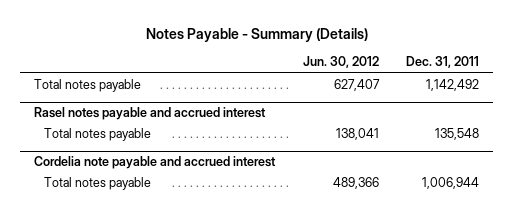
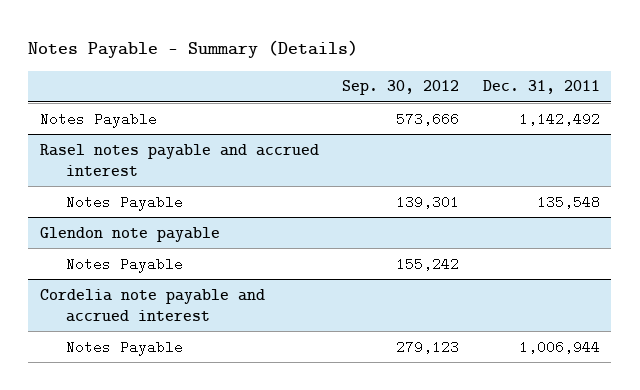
[302,56,379,69] Jun. 30, 2012 -> none
none -> [342,80,460,96] Sep. 30, 2012
[33,78,141,92] Total notes payable -> [39,111,157,128] Notes Payable
[43,127,151,141] Total notes payable -> [65,194,183,211] Notes Payable
none -> [39,226,220,242] Glendon note payable
none -> [65,256,183,273] Notes Payable
[43,176,151,190] Total notes payable -> [65,339,183,356] Notes Payable

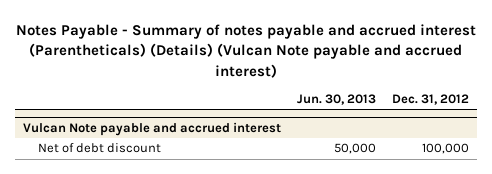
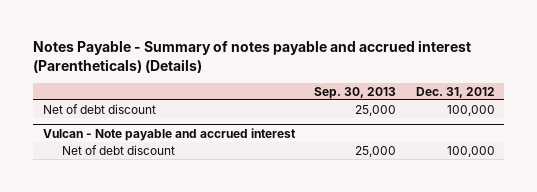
[16,24,477,78] Notes Payable - Summary of notes payable and accrued interest (Parentheticals) (Details) (Vulcan Note payable and accrued interest) -> [33,39,472,73] Notes Payable - Summary of notes payable and accrued interest (Parentheticals) (Details)
[297,94,377,106] Jun. 30, 2013 -> none
none -> [314,86,397,99] Sep. 30, 2013
[23,122,282,137] Vulcan Note payable and accrued interest -> none
none -> [42,127,296,141] Vulcan - Note payable and accrued interest
none -> [61,144,175,155] Net of debt discount

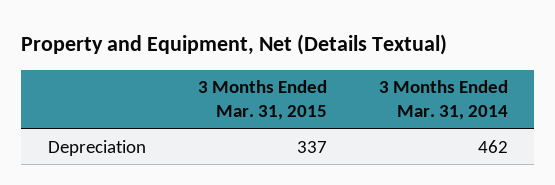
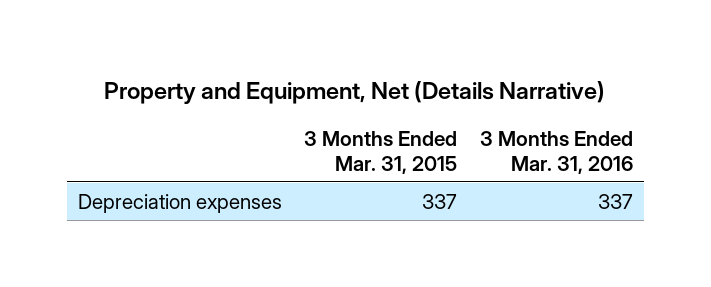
[21,33,448,55] Property and Equipment, Net (Details Textual) -> [104,81,606,105] Property and Equipment, Net (Details Narrative)
[378,80,508,120] 3 Months Ended Mar. 31, 2014 -> none
none -> [479,130,633,174] 3 Months Ended Mar. 31, 2016
[47,139,146,156] Depreciation -> [78,194,283,214] Depreciation expenses

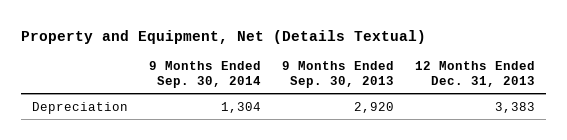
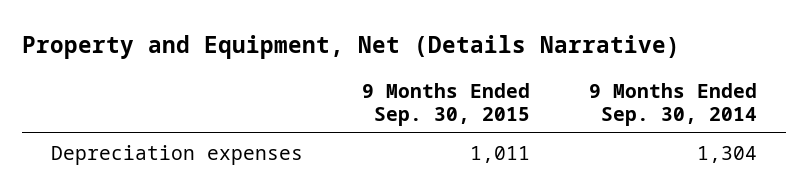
[21,29,427,44] Property and Equipment, Net (Details Textual) -> [22,34,681,59] Property and Equipment, Net (Details Narrative)
[282,60,395,88] 9 Months Ended Sep. 30, 2013 -> none
[415,60,536,87] 12 Months Ended Dec. 31, 2013 -> none
none -> [362,82,531,127] 9 Months Ended Sep. 30, 2015
[31,101,128,114] Depreciation -> [51,144,304,165] Depreciation expenses

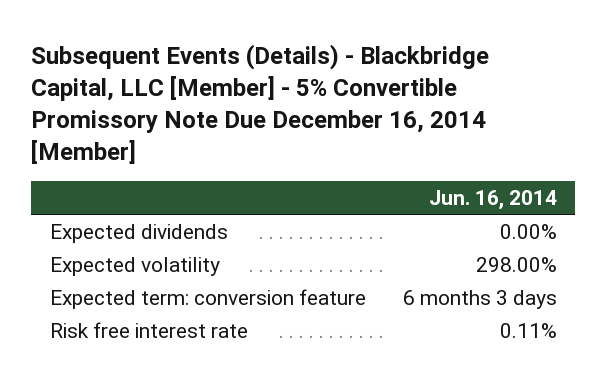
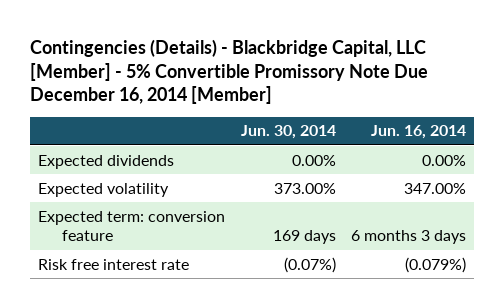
[31,43,490,165] Subsequent Events (Details) - Blackbridge Capital, LLC [Member] - 5% Convertible Promissory Note Due December 16, 2014 [Member] -> [29,38,428,105] Contingencies (Details) - Blackbridge Capital, LLC [Member] - 5% Convertible Promissory Note Due December 16, 2014 [Member]
none -> [240,125,336,140] Jun. 30, 2014
[475,256,557,272] 298.00% -> [404,182,467,194] 347.00%
[499,322,557,338] 0.11% -> [405,256,467,273] (0.079%)

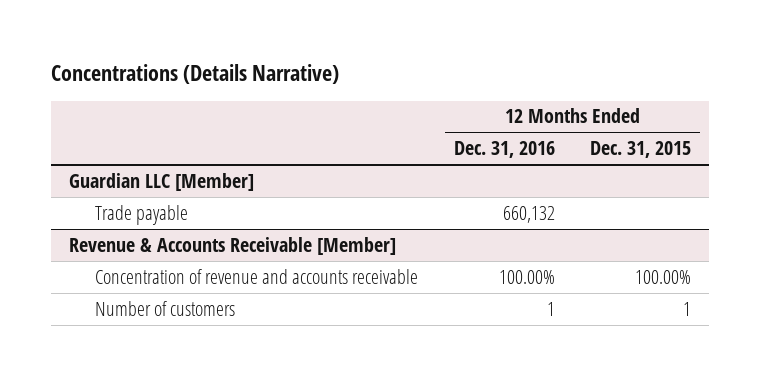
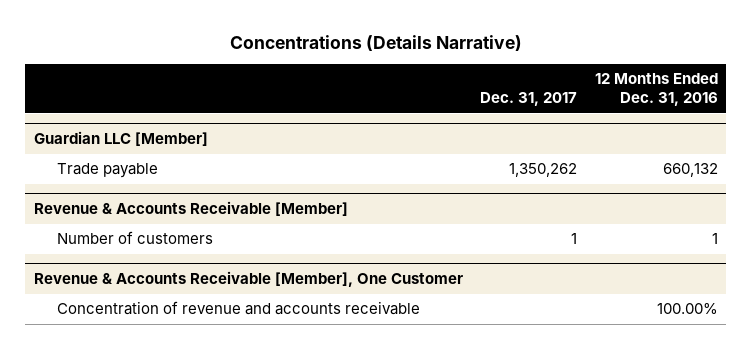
[590,141,692,159] Dec. 31, 2015 -> none
none -> [480,92,578,107] Dec. 31, 2017
[95,268,419,284] Concentration of revenue and accounts receivable -> none
none -> [33,271,463,288] Revenue & Accounts Receivable [Member], One Customer
none -> [56,301,420,316] Concentration of revenue and accounts receivable

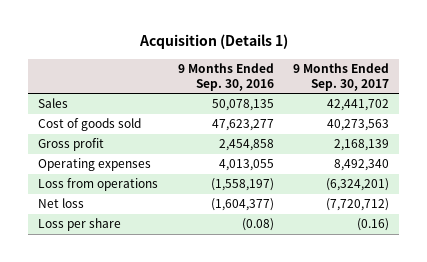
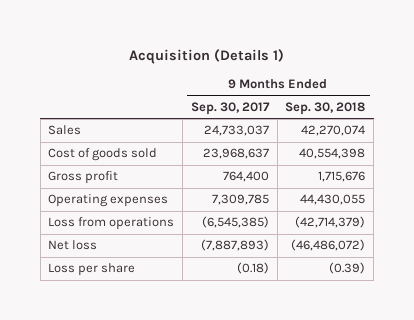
[177,62,274,91] 9 Months Ended Sep. 30, 2016 -> none
none -> [285,101,366,115] Sep. 30, 2018
[327,99,390,112] 42,441,702 -> [203,125,269,137] 24,733,037
[327,119,390,132] 40,273,563 -> [202,148,269,160] 23,968,637
[334,139,390,152] 2,168,139 -> [222,171,269,183] 764,400
[334,159,390,172] 8,492,340 -> [211,194,269,206] 7,309,785
[326,178,390,192] (6,324,201) -> [201,216,269,229] (6,545,385)
[326,198,390,212] (7,720,712) -> [200,239,269,252] (7,887,893)
[357,218,390,232] (0.16) -> [236,262,269,275] (0.18)

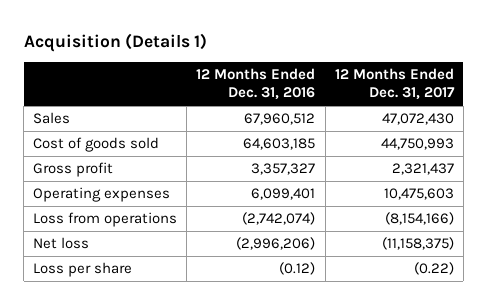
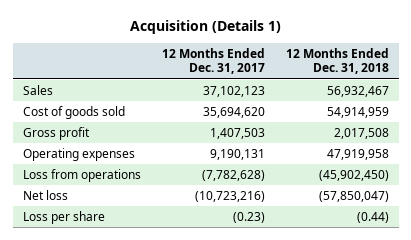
[196,68,316,101] 12 Months Ended Dec. 31, 2016 -> none
none -> [285,48,389,75] 12 Months Ended Dec. 31, 2018
[381,113,454,126] 47,072,430 -> [202,85,265,97] 37,102,123
[380,138,454,151] 44,750,993 -> [202,106,265,118] 35,694,620
[391,163,454,176] 2,321,437 -> [209,127,265,139] 1,407,503
[383,188,454,201] 10,475,603 -> [209,148,265,160] 9,190,131
[384,212,454,226] (8,154,166) -> [201,169,265,181] (7,782,628)
[381,237,454,251] (11,158,375) -> [194,190,265,202] (10,723,216)
[413,262,454,276] (0.22) -> [232,211,265,223] (0.23)

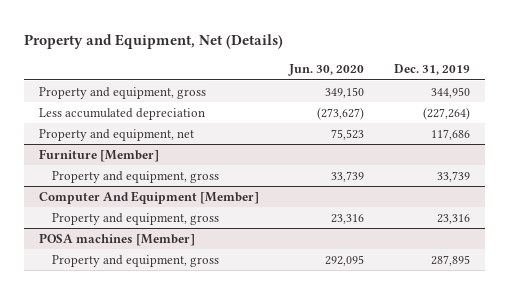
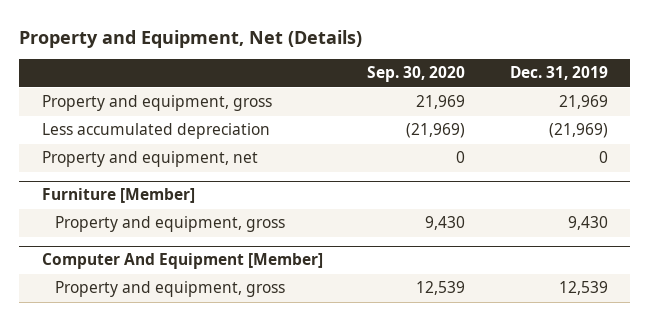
[288,64,365,77] Jun. 30, 2020 -> none
none -> [367,66,466,83] Sep. 30, 2020
[431,87,471,99] 344,950 -> [558,95,608,110] 21,969
[423,107,471,121] (227,264) -> [548,123,608,139] (21,969)
[431,129,471,141] 117,686 -> [598,151,608,164] 0
[437,171,471,183] 33,739 -> [567,216,608,231] 9,430
[39,233,196,247] POSA machines [Member] -> none
[52,255,220,268] Property and equipment, gross -> none
[437,214,471,225] 23,316 -> [558,281,608,296] 12,539

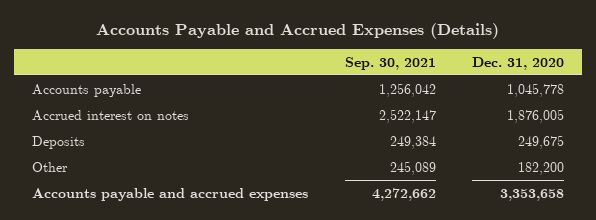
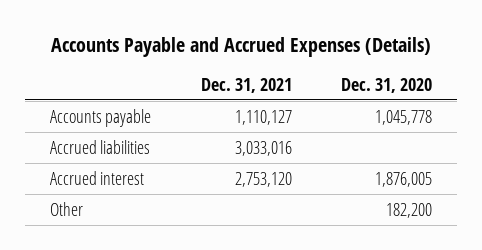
[344,56,436,70] Sep. 30, 2021 -> none
none -> [200,77,292,93] Dec. 31, 2021
[32,135,86,149] Deposits -> none
none -> [49,139,150,154] Accrued liabilities
[32,109,190,121] Accrued interest on notes -> [49,170,144,185] Accrued interest
[32,187,309,201] Accounts payable and accrued expenses -> none

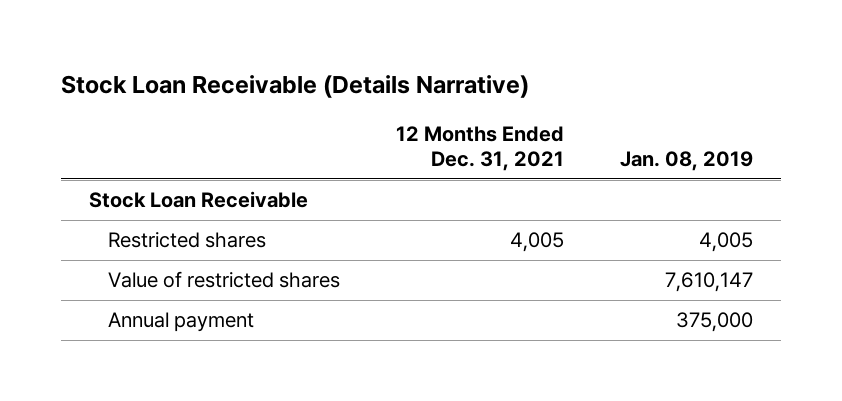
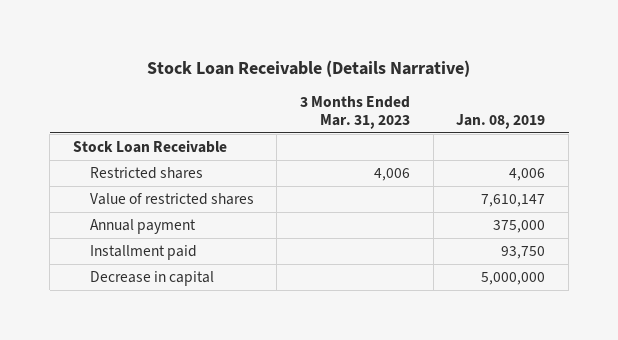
[395,125,564,172] 12 Months Ended Dec. 31, 2021 -> none
none -> [300,96,411,130] 3 Months Ended Mar. 31, 2023
[699,232,754,253] 4,005 -> [509,167,546,181] 4,006
none -> [89,244,197,260] Installment paid
none -> [89,270,214,286] Decrease in capital

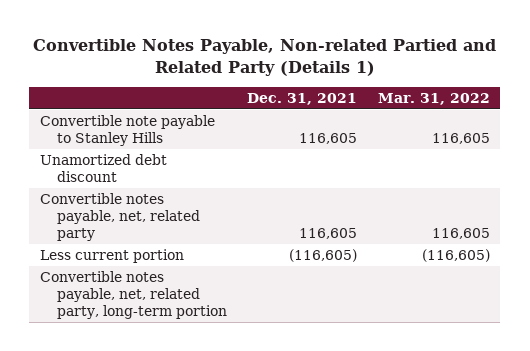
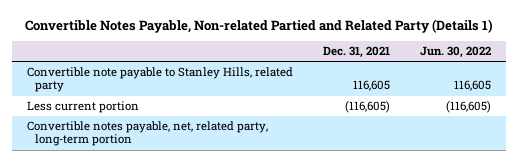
[377,93,490,106] Mar. 31, 2022 -> none
none -> [420,46,492,59] Jun. 30, 2022
[39,154,167,183] Unamortized debt discount -> none
[39,193,200,242] Convertible notes payable, net, related party -> none
[39,115,215,147] Convertible note payable to Stanley Hills -> [27,67,294,93] Convertible note payable to Stanley Hills, related party

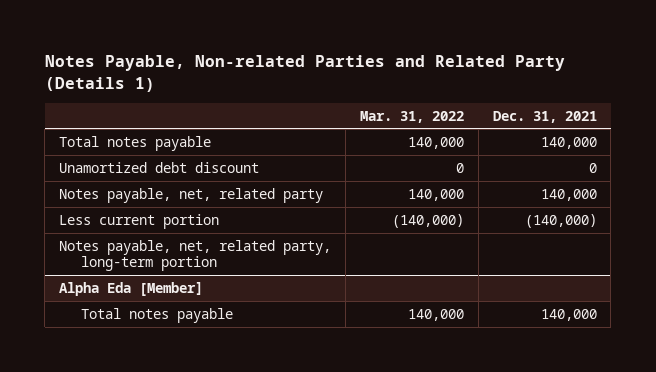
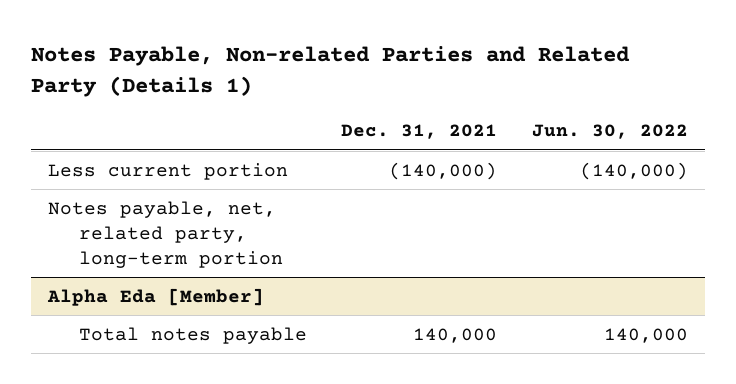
[359,110,464,123] Mar. 31, 2022 -> none
none -> [532,124,689,140] Jun. 30, 2022
[59,135,212,151] Total notes payable -> none
[59,161,260,173] Unamortized debt discount -> none
[59,187,324,203] Notes payable, net, related party -> none

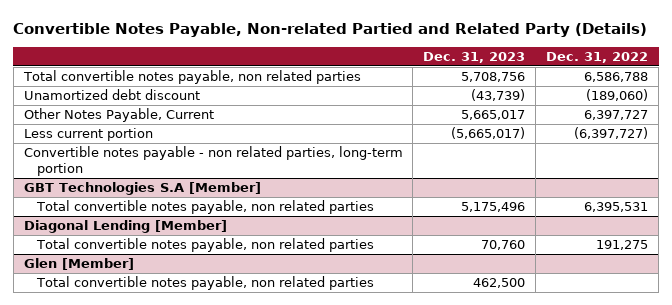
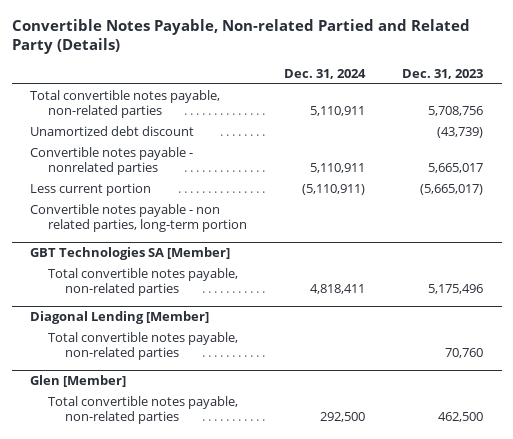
[546,52,649,64] Dec. 31, 2022 -> none
none -> [283,68,366,79] Dec. 31, 2024
[22,70,361,85] Total convertible notes payable, non related parties -> [30,89,221,119] Total convertible notes payable, non-related parties
[23,108,214,123] Other Notes Payable, Current -> [30,146,194,176] Convertible notes payable - nonrelated parties
[23,182,261,196] GBT Technologies S.A [Member] -> [30,247,231,261] GBT Technologies SA [Member]
[35,200,374,215] Total convertible notes payable, non related parties -> [47,267,238,297] Total convertible notes payable, non-related parties
[35,238,374,253] Total convertible notes payable, non related parties -> [47,331,238,361] Total convertible notes payable, non-related parties
[35,276,374,291] Total convertible notes payable, non related parties -> [47,395,238,425] Total convertible notes payable, non-related parties

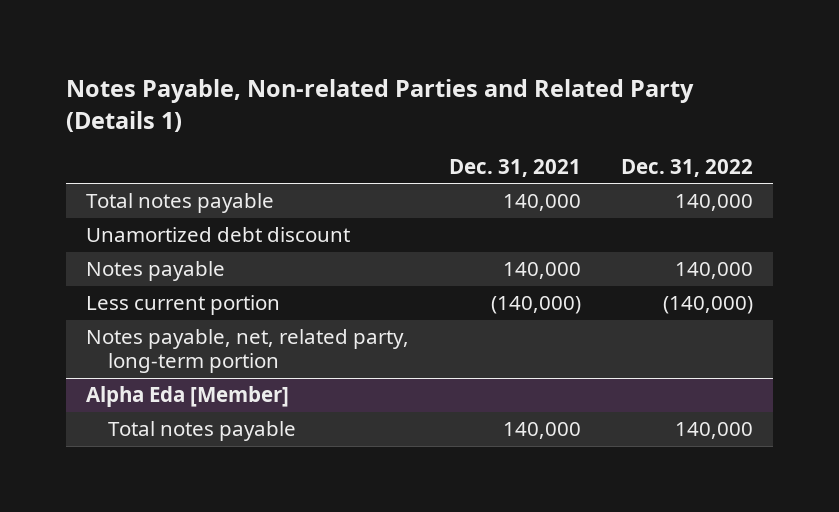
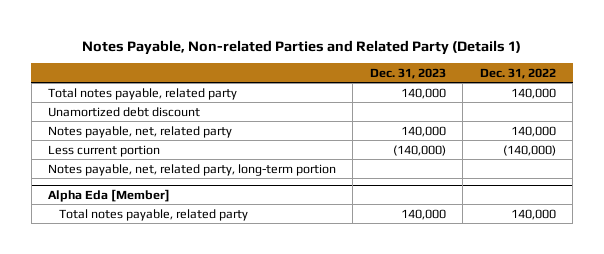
[448,158,581,177] Dec. 31, 2021 -> none
none -> [369,67,446,79] Dec. 31, 2023
[85,193,274,214] Total notes payable -> [48,87,238,100] Total notes payable, related party
[85,261,225,282] Notes payable -> [48,125,233,138] Notes payable, net, related party
[107,421,296,442] Total notes payable -> [59,208,249,221] Total notes payable, related party

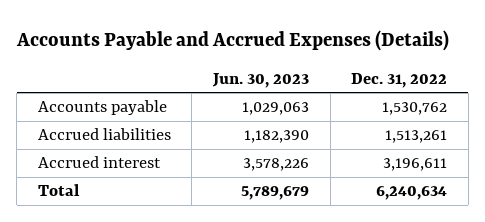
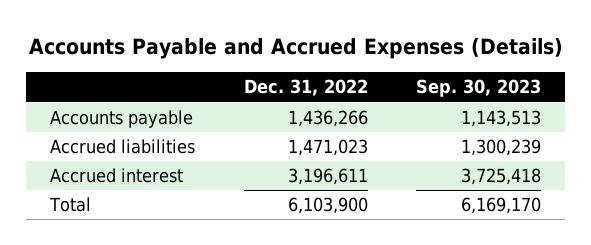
[212,72,310,88] Jun. 30, 2023 -> none
none -> [416,79,542,98] Sep. 30, 2023
[382,102,448,116] 1,530,762 -> [287,110,368,128] 1,436,266
[385,130,448,144] 1,513,261 -> [287,139,368,157] 1,471,023
[376,186,448,201] 6,240,634 -> [287,197,368,215] 6,103,900

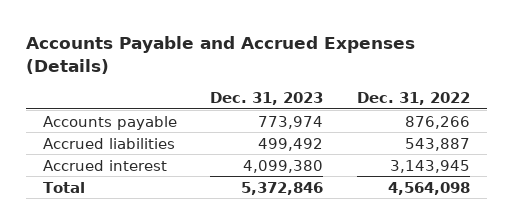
[416,79,542,98] Sep. 30, 2023 -> none
none -> [210,91,324,105] Dec. 31, 2023
[287,110,368,128] 1,436,266 -> [405,115,471,129] 876,266
[287,139,368,157] 1,471,023 -> [405,137,471,151] 543,887
[287,168,368,186] 3,196,611 -> [390,159,471,173] 3,143,945
[287,197,368,215] 6,103,900 -> [388,181,471,195] 4,564,098

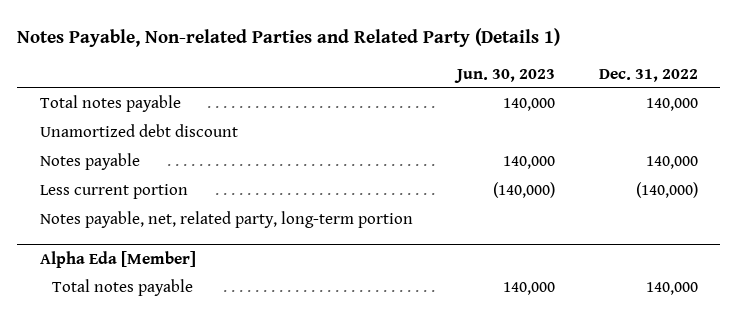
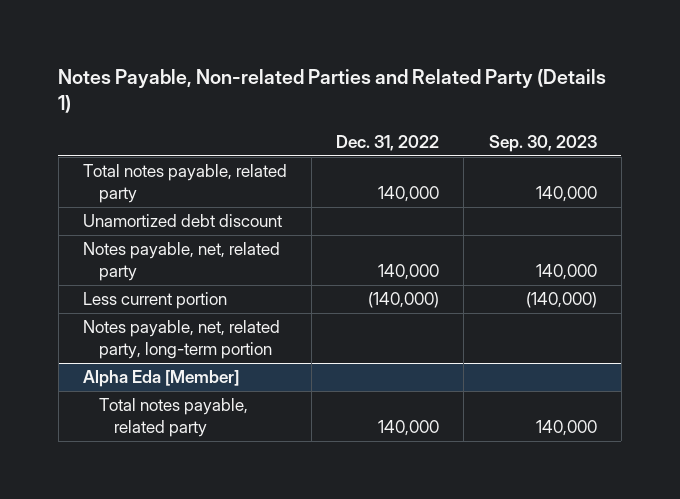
[453,68,555,83] Jun. 30, 2023 -> none
none -> [488,134,597,152] Sep. 30, 2023
[39,95,181,113] Total notes payable -> [82,164,287,203] Total notes payable, related party
[39,153,140,171] Notes payable -> [82,242,280,281] Notes payable, net, related party
[52,279,194,297] Total notes payable -> [98,398,248,437] Total notes payable, related party

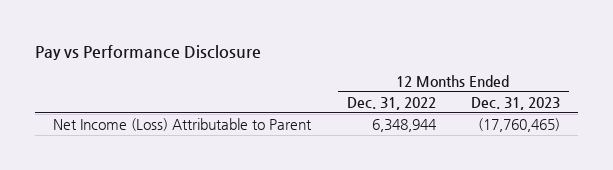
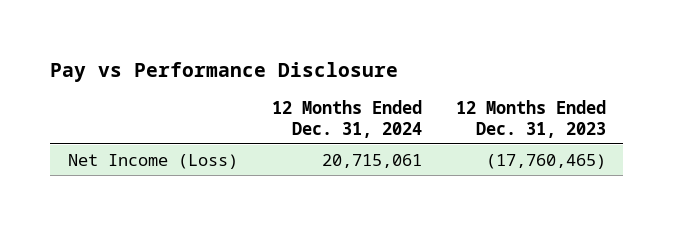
[346,96,436,110] Dec. 31, 2022 -> none
none -> [271,100,422,138] 12 Months Ended Dec. 31, 2024
[53,118,313,132] Net Income (Loss) Attributable to Parent -> [67,154,238,170] Net Income (Loss)

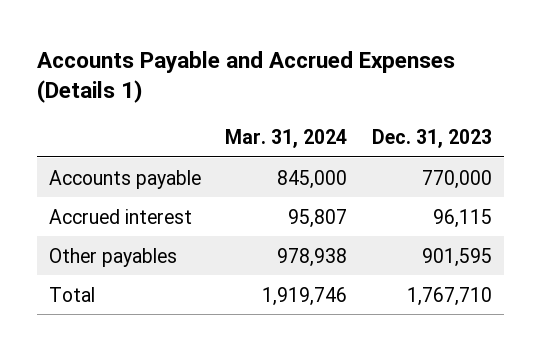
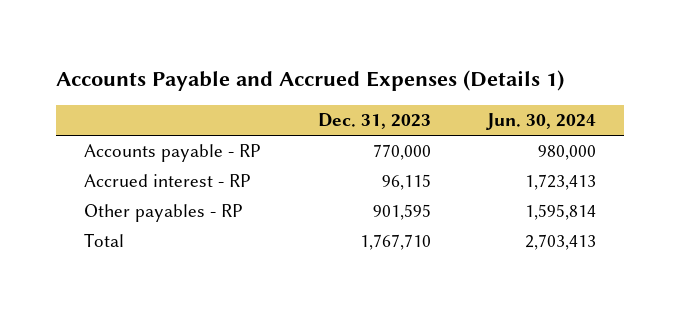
[225,129,348,149] Mar. 31, 2024 -> none
none -> [486,113,597,131] Jun. 30, 2024
[49,169,202,189] Accounts payable -> [84,144,262,163] Accounts payable - RP
[49,208,193,224] Accrued interest -> [84,174,252,188] Accrued interest - RP
[49,247,178,267] Other payables -> [84,204,244,223] Other payables - RP

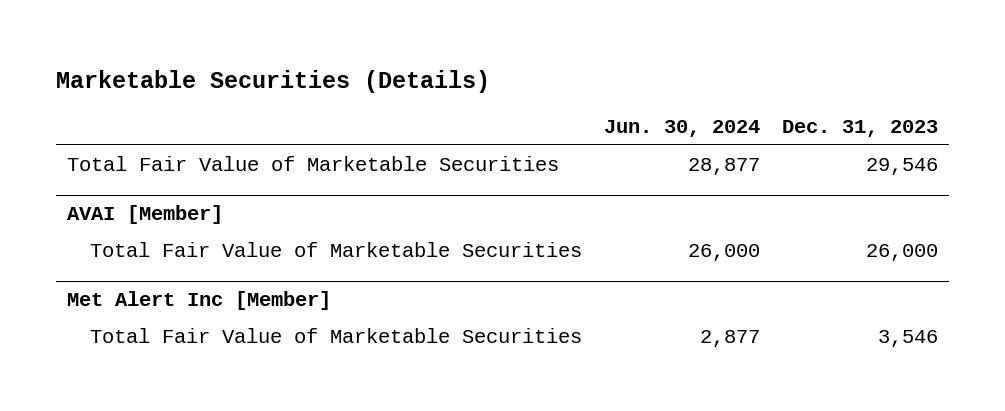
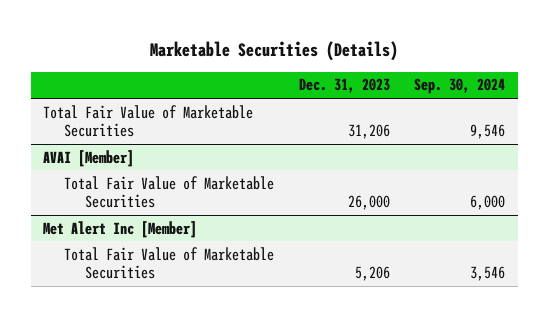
[603,119,760,137] Jun. 30, 2024 -> none
none -> [414,78,506,95] Sep. 30, 2024
[865,158,938,176] 29,546 -> [347,124,390,140] 31,206
[877,330,938,348] 3,546 -> [354,266,390,282] 5,206

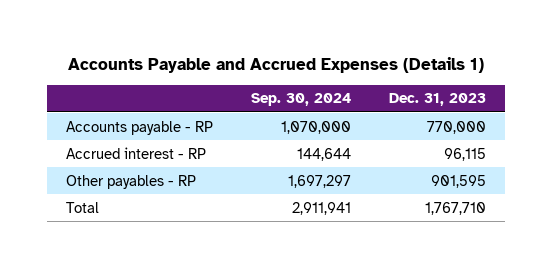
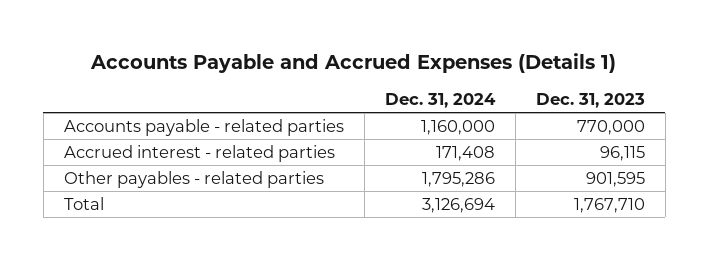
[250,93,351,107] Sep. 30, 2024 -> none
none -> [384,92,496,108] Dec. 31, 2024
[65,120,213,135] Accounts payable - RP -> [63,119,344,137] Accounts payable - related parties
[65,146,206,159] Accrued interest - RP -> [63,145,335,163] Accrued interest - related parties
[65,174,196,189] Other payables - RP -> [63,171,324,189] Other payables - related parties

